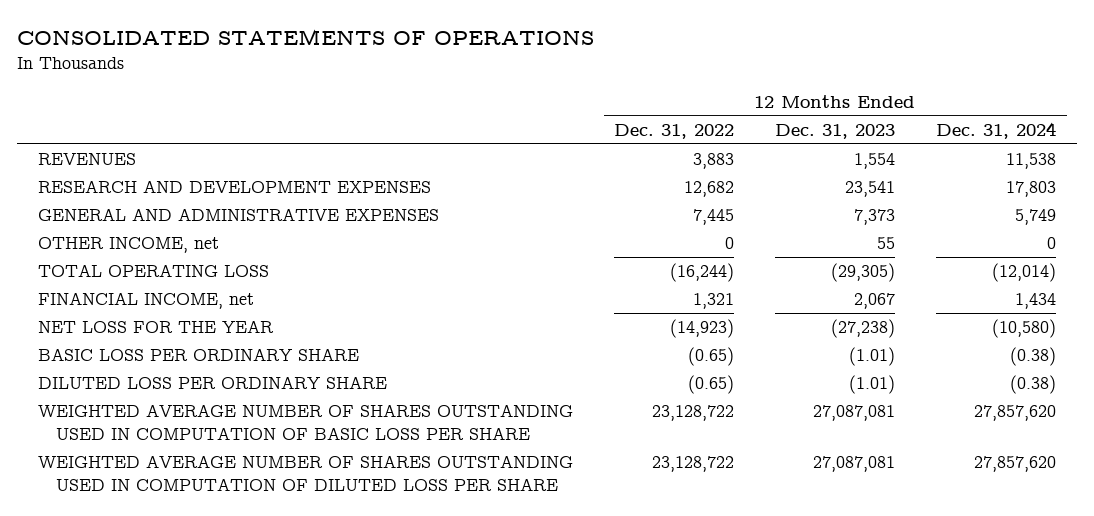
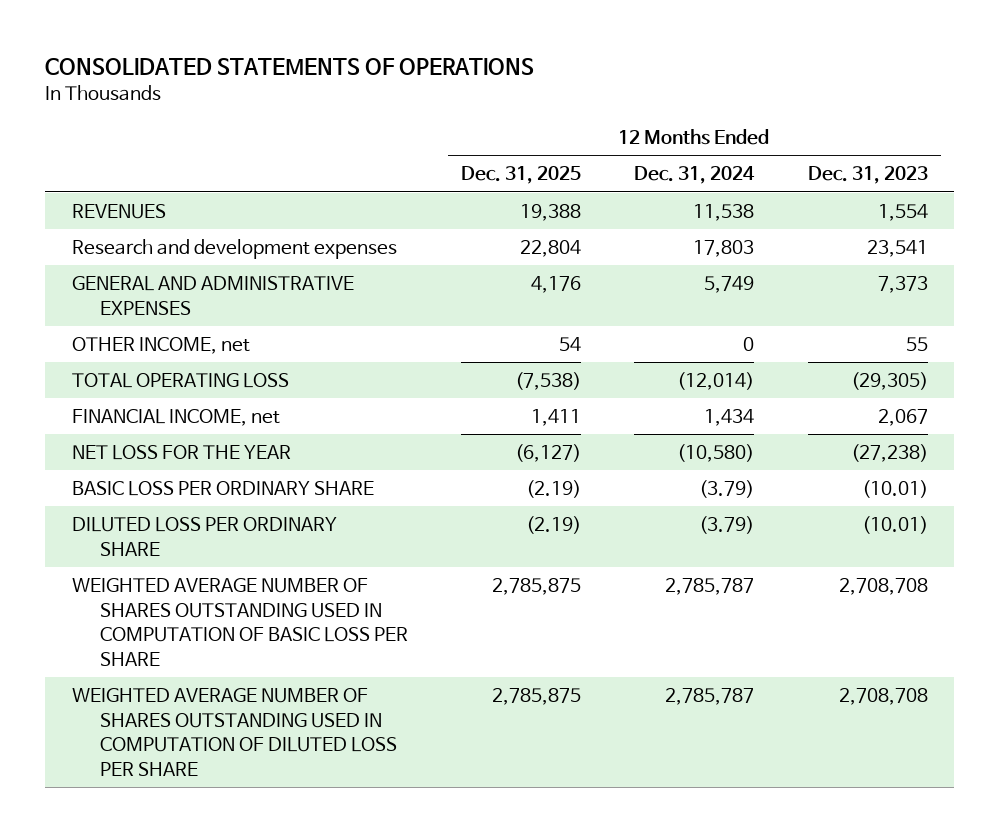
[613,123,734,139] Dec. 31, 2022 -> none
none -> [461,166,582,185] Dec. 31, 2025
[37,180,431,194] RESEARCH AND DEVELOPMENT EXPENSES -> [71,239,397,260] Research and development expenses
[849,347,896,367] (1.01) -> [861,480,928,499] (10.01)
[1010,347,1057,367] (0.38) -> [699,480,755,499] (3.79)
[849,375,896,395] (1.01) -> [861,516,928,535] (10.01)
[1010,375,1057,395] (0.38) -> [699,516,755,535] (3.79)
[813,405,896,422] 27,087,081 -> [838,578,928,596] 2,708,708
[974,405,1057,422] 27,857,620 -> [665,578,755,596] 2,785,787
[813,456,896,473] 27,087,081 -> [838,688,928,706] 2,708,708
[974,456,1057,473] 27,857,620 -> [665,688,755,706] 2,785,787

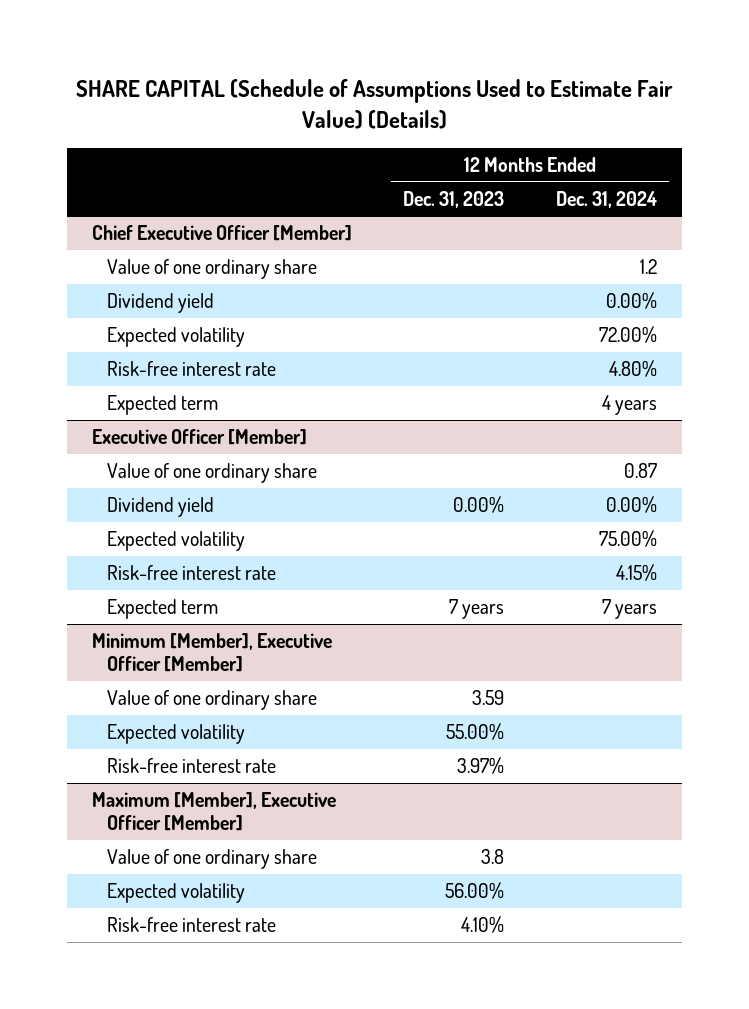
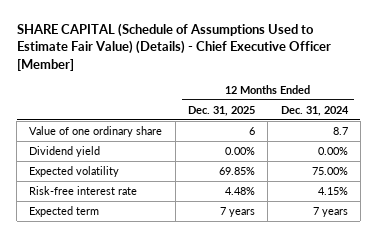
[76,79,674,129] SHARE CAPITAL (Schedule of Assumptions Used to Estimate Fair Value) (Details) -> [16,22,331,71] SHARE CAPITAL (Schedule of Assumptions Used to Estimate Fair Value) (Details) - Chief Executive Officer [Member]
[403,190,505,208] Dec. 31, 2023 -> none
none -> [188,105,256,116] Dec. 31, 2025
[92,225,353,242] Chief Executive Officer [Member] -> none
[106,293,214,314] Dividend yield -> none
[106,327,245,348] Expected volatility -> none
[106,361,276,377] Risk-free interest rate -> none
[106,395,218,416] Expected term -> none
[92,429,308,446] Executive Officer [Member] -> none
[106,463,317,484] Value of one ordinary share -> none
[639,259,657,275] 1.2 -> [332,127,348,136] 8.7
[92,633,333,672] Minimum [Member], Executive Officer [Member] -> none
[106,690,317,711] Value of one ordinary share -> none
[106,724,245,745] Expected volatility -> none
[106,758,276,774] Risk-free interest rate -> none
[92,792,337,831] Maximum [Member], Executive Officer [Member] -> none
[106,849,317,870] Value of one ordinary share -> none
[106,883,245,904] Expected volatility -> none
[106,917,276,933] Risk-free interest rate -> none

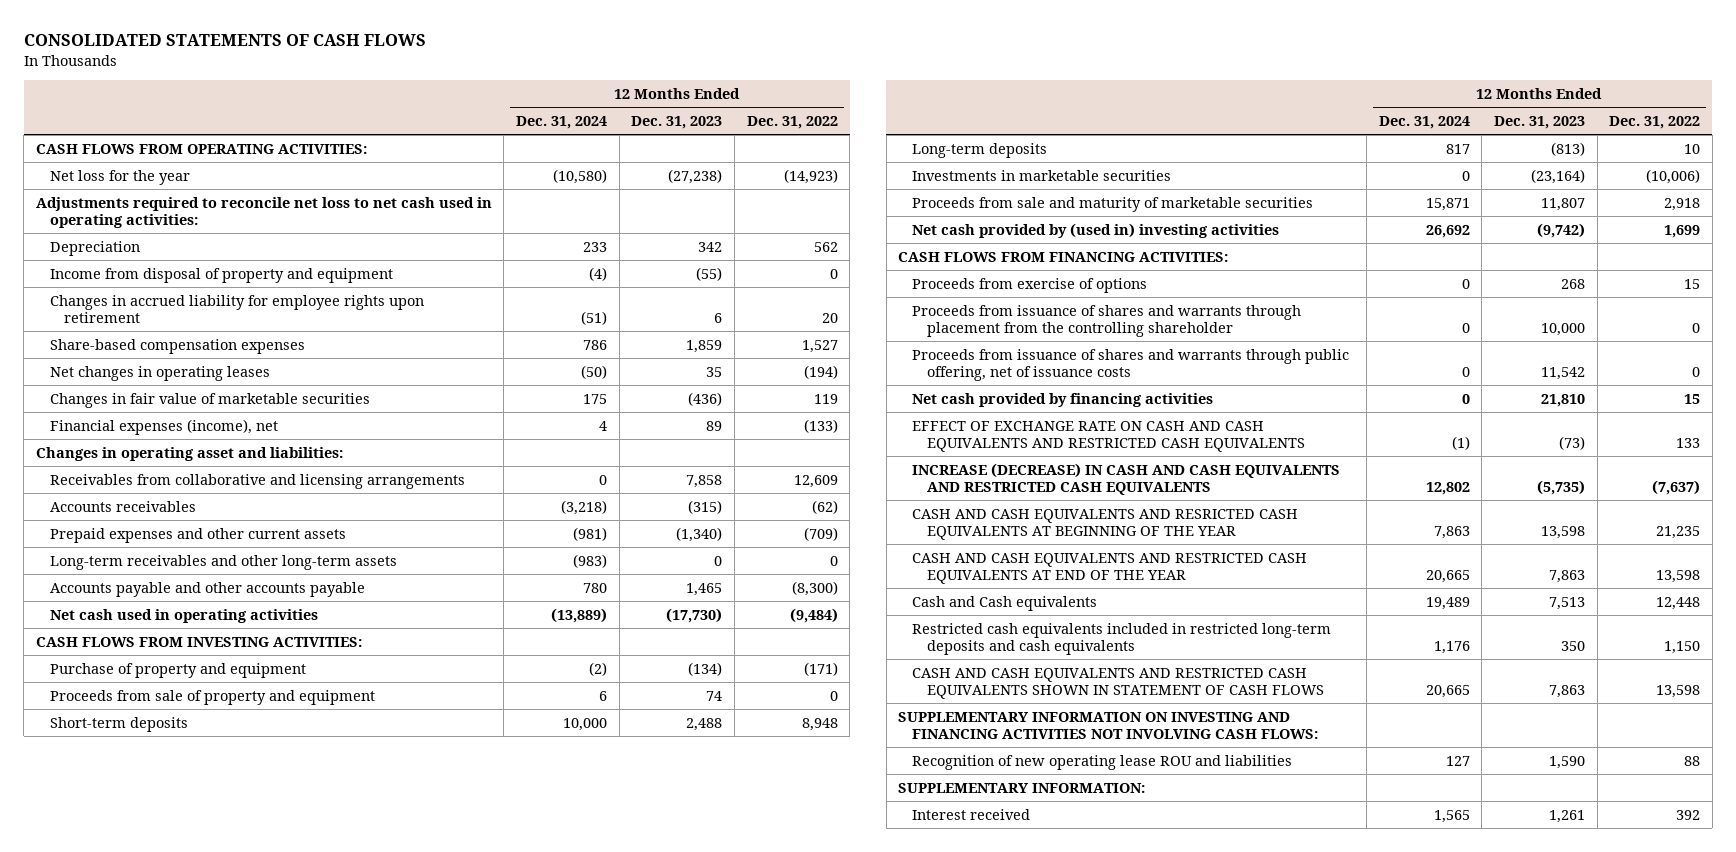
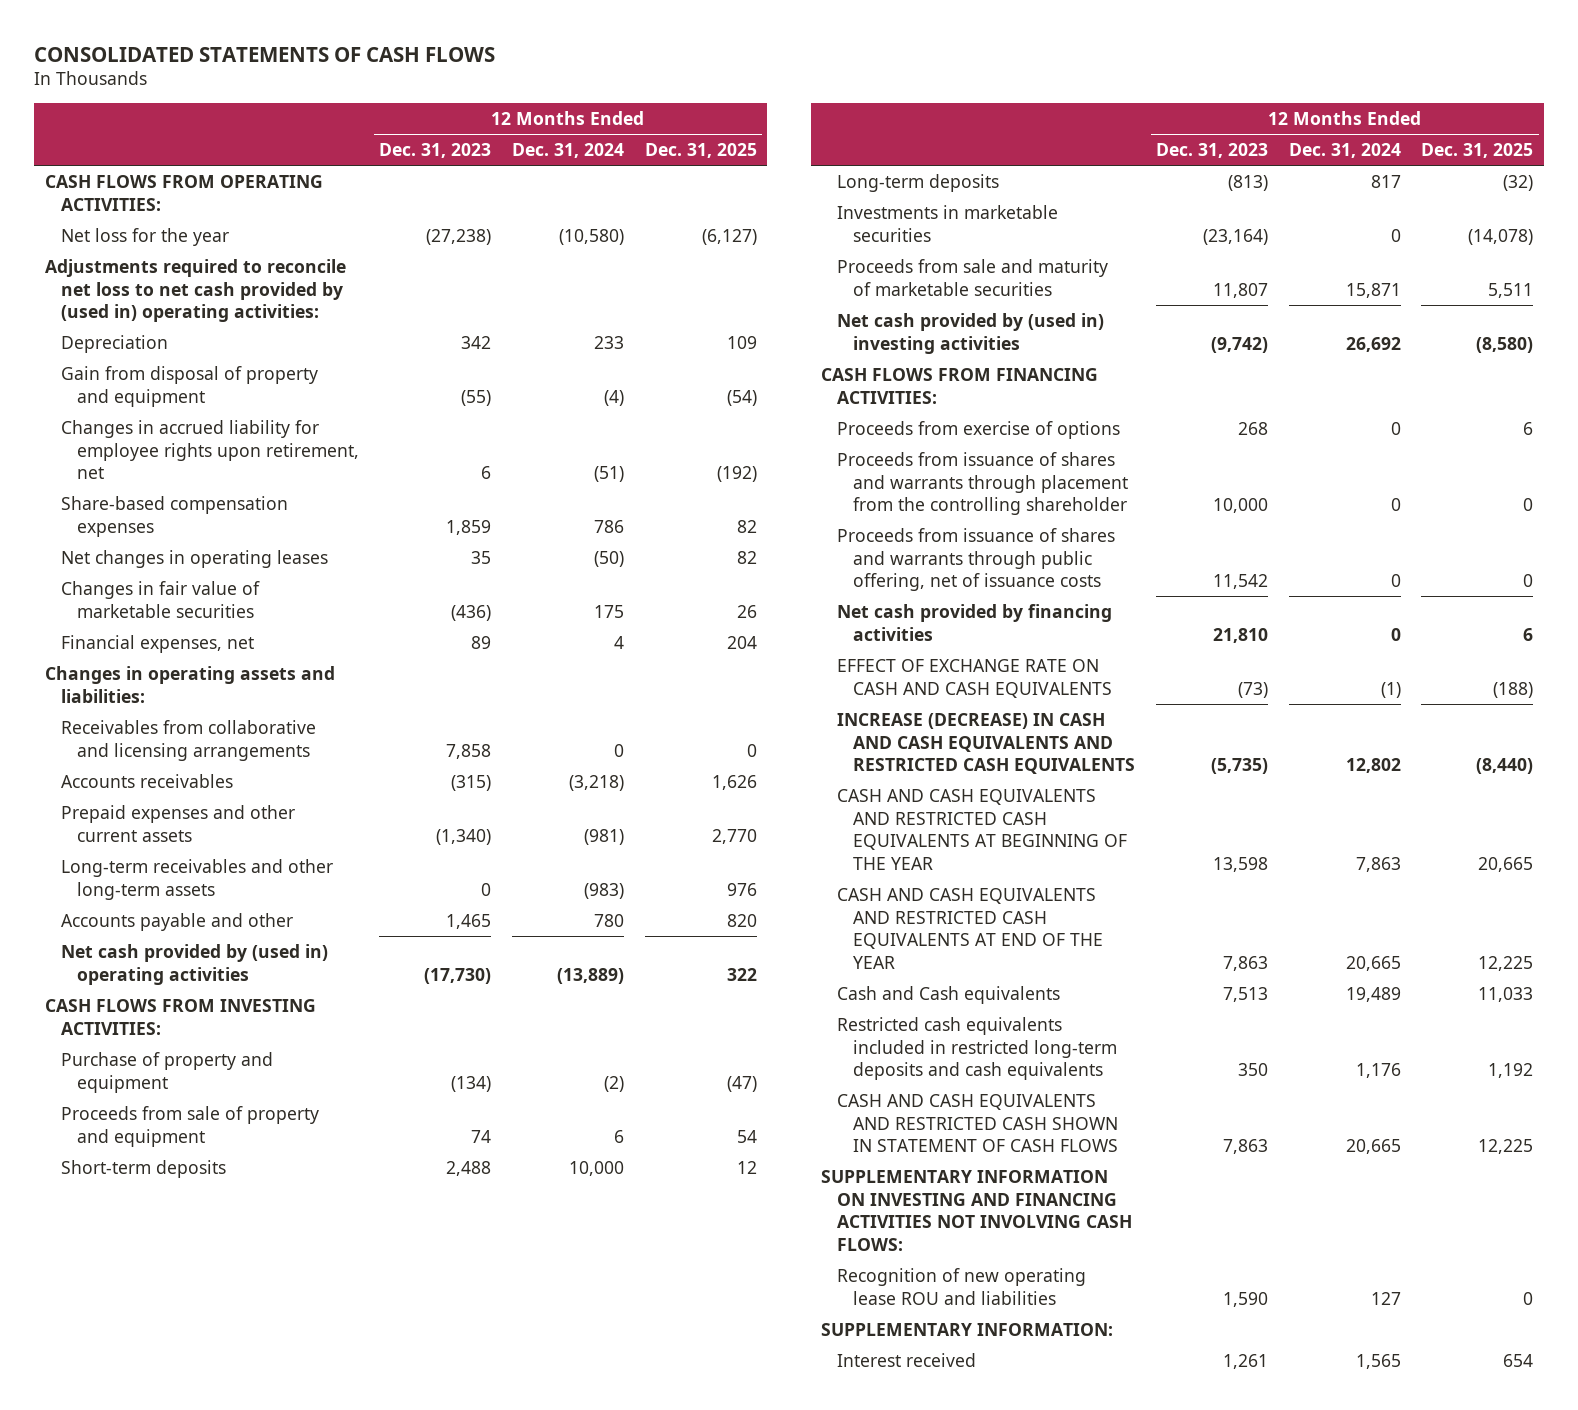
[746,116,838,130] Dec. 31, 2022 -> none
none -> [644,142,757,158] Dec. 31, 2025
[35,196,492,228] Adjustments required to reconcile net loss to net cash used in operating activities: -> [44,258,346,323] Adjustments required to reconcile net loss to net cash provided by (used in) operating activities:
[49,267,393,283] Income from disposal of property and equipment -> [60,365,318,407] Gain from disposal of property and equipment
[49,294,424,323] Changes in accrued liability for employee rights upon retirement -> [60,419,359,480] Changes in accrued liability for employee rights upon retirement, net
[49,418,278,435] Financial expenses (income), net -> [60,634,254,653] Financial expenses, net
[35,446,343,461] Changes in operating asset and liabilities: -> [44,665,335,703] Changes in operating assets and liabilities:
[49,581,365,597] Accounts payable and other accounts payable -> [60,912,293,931] Accounts payable and other
[49,608,318,623] Net cash used in operating activities -> [60,943,328,985] Net cash provided by (used in) operating activities
[912,420,1305,452] EFFECT OF EXCHANGE RATE ON CASH AND CASH EQUIVALENTS AND RESTRICTED CASH EQUIVALENTS -> [837,658,1113,698] EFFECT OF EXCHANGE RATE ON CASH AND CASH EQUIVALENTS
[912,508,1299,540] CASH AND CASH EQUIVALENTS AND RESRICTED CASH EQUIVALENTS AT BEGINNING OF THE YEAR -> [837,788,1128,870] CASH AND CASH EQUIVALENTS AND RESTRICTED CASH EQUIVALENTS AT BEGINNING OF THE YEAR
[912,667,1324,699] CASH AND CASH EQUIVALENTS AND RESTRICTED CASH EQUIVALENTS SHOWN IN STATEMENT OF CASH FLOWS -> [837,1093,1119,1153] CASH AND CASH EQUIVALENTS AND RESTRICTED CASH SHOWN IN STATEMENT OF CASH FLOWS

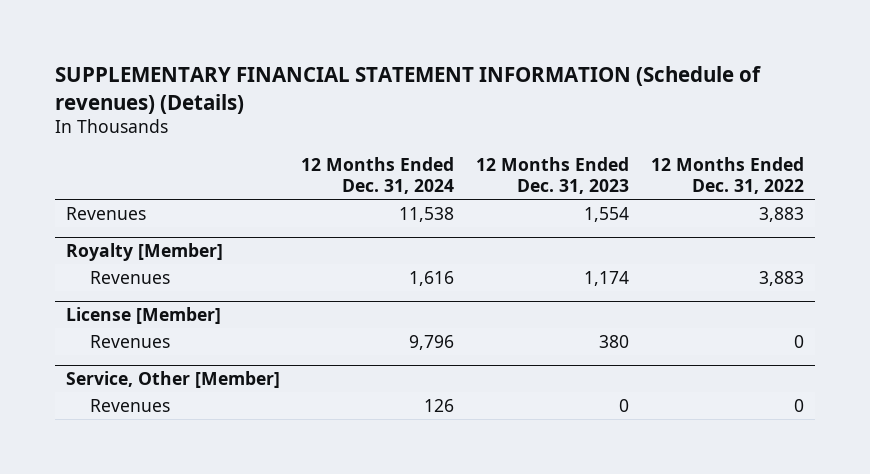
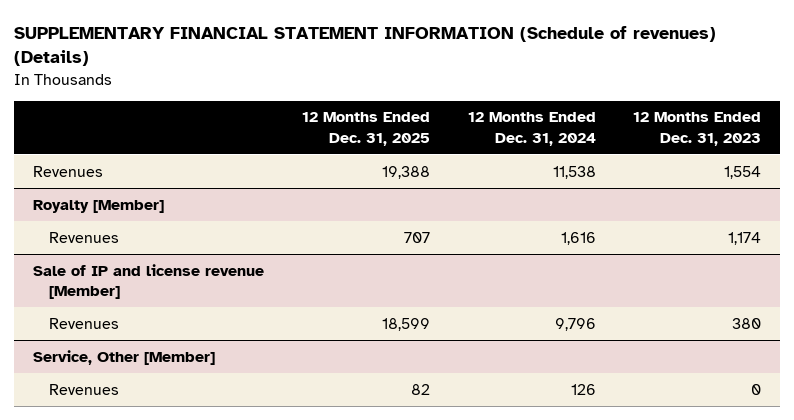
[651,156,805,195] 12 Months Ended Dec. 31, 2022 -> none
none -> [301,112,430,146] 12 Months Ended Dec. 31, 2025
[65,307,221,325] License [Member] -> [33,263,265,299] Sale of IP and license revenue [Member]

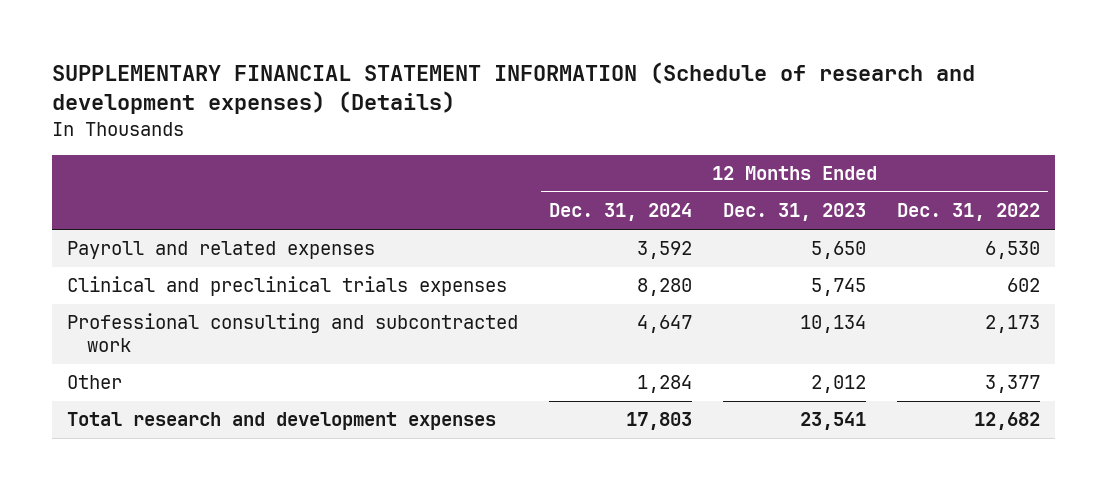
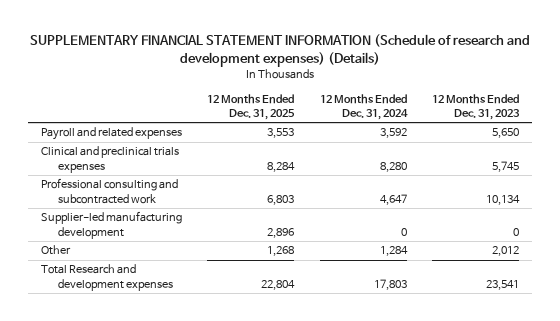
[896,203,1040,222] Dec. 31, 2022 -> none
none -> [207,93,296,120] 12 Months Ended Dec. 31, 2025
none -> [40,211,182,239] Supplier-led manufacturing development
[67,412,497,431] Total research and development expenses -> [40,264,173,291] Total Research and development expenses

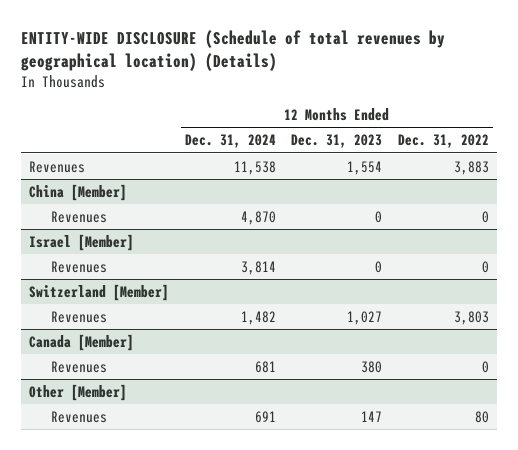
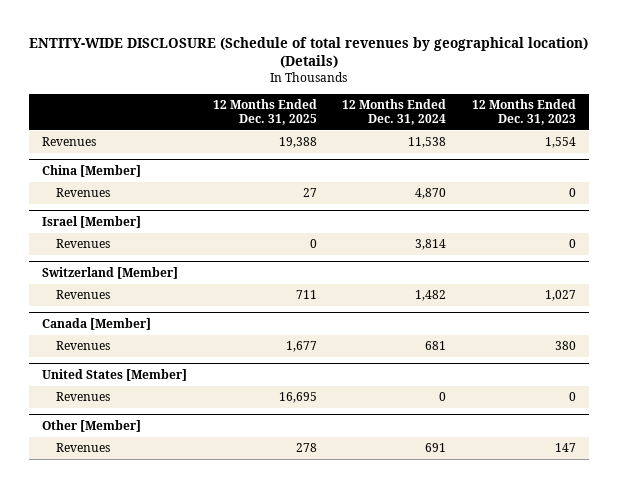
[398,134,490,149] Dec. 31, 2022 -> none
none -> [212,99,317,126] 12 Months Ended Dec. 31, 2025
none -> [42,369,188,382] United States [Member]
none -> [56,392,111,402] Revenues

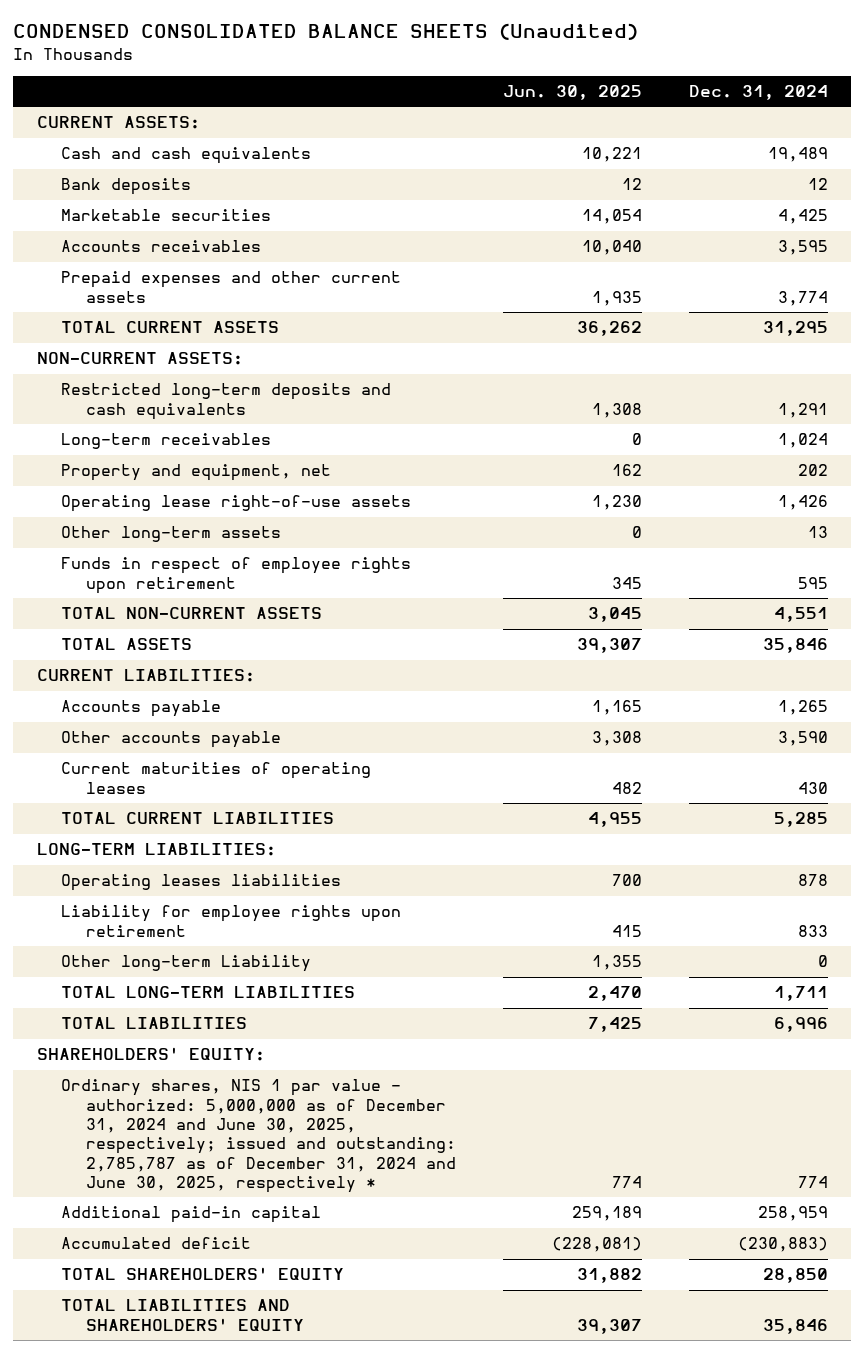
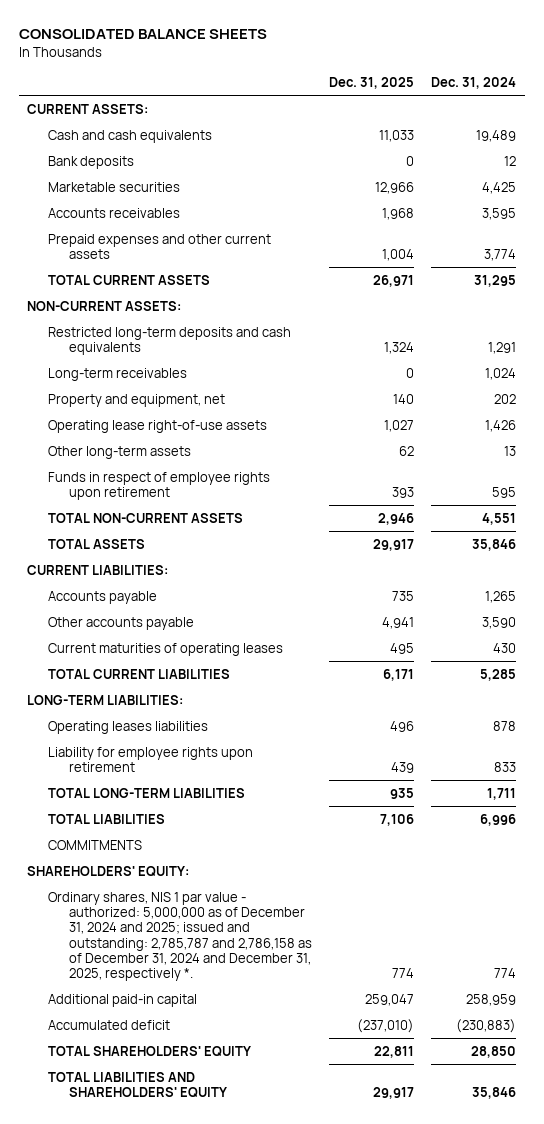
[13,23,639,41] CONDENSED CONSOLIDATED BALANCE SHEETS (Unaudited) -> [18,28,267,39] CONSOLIDATED BALANCE SHEETS
[502,84,642,100] Jun. 30, 2025 -> none
none -> [328,77,414,90] Dec. 31, 2025
[61,955,312,973] Other long-term Liability -> none
none -> [47,839,142,850] COMMITMENTS
[61,1079,456,1194] Ordinary shares, NIS 1 par value - authorized: 5,000,000 as of December 31, 2024 and June 30, 2025, respectively; issued and outstanding: 2,785,787 as of December 31, 2024 and June 30, 2025, respectively * -> [47,891,312,982] Ordinary shares, NIS 1 par value - authorized: 5,000,000 as of December 31, 2024 and 2025; issued and outstanding: 2,785,787 and 2,786,158 as of December 31, 2024 and December 31, 2025, respectively *.

